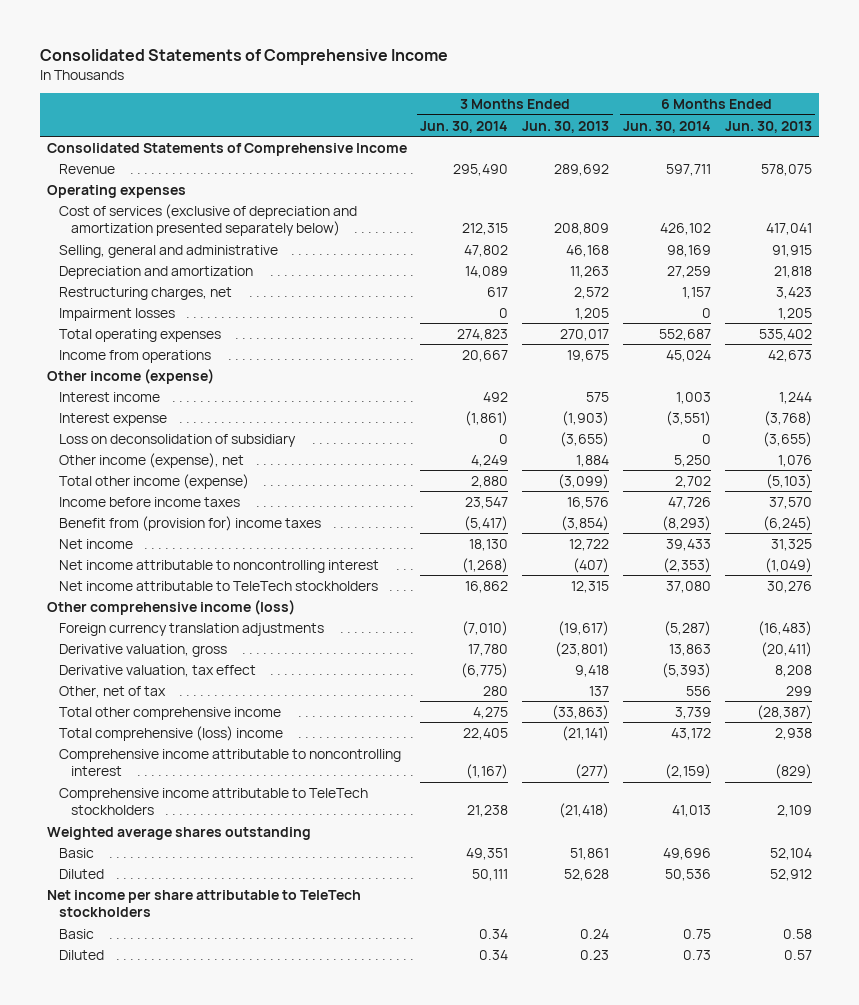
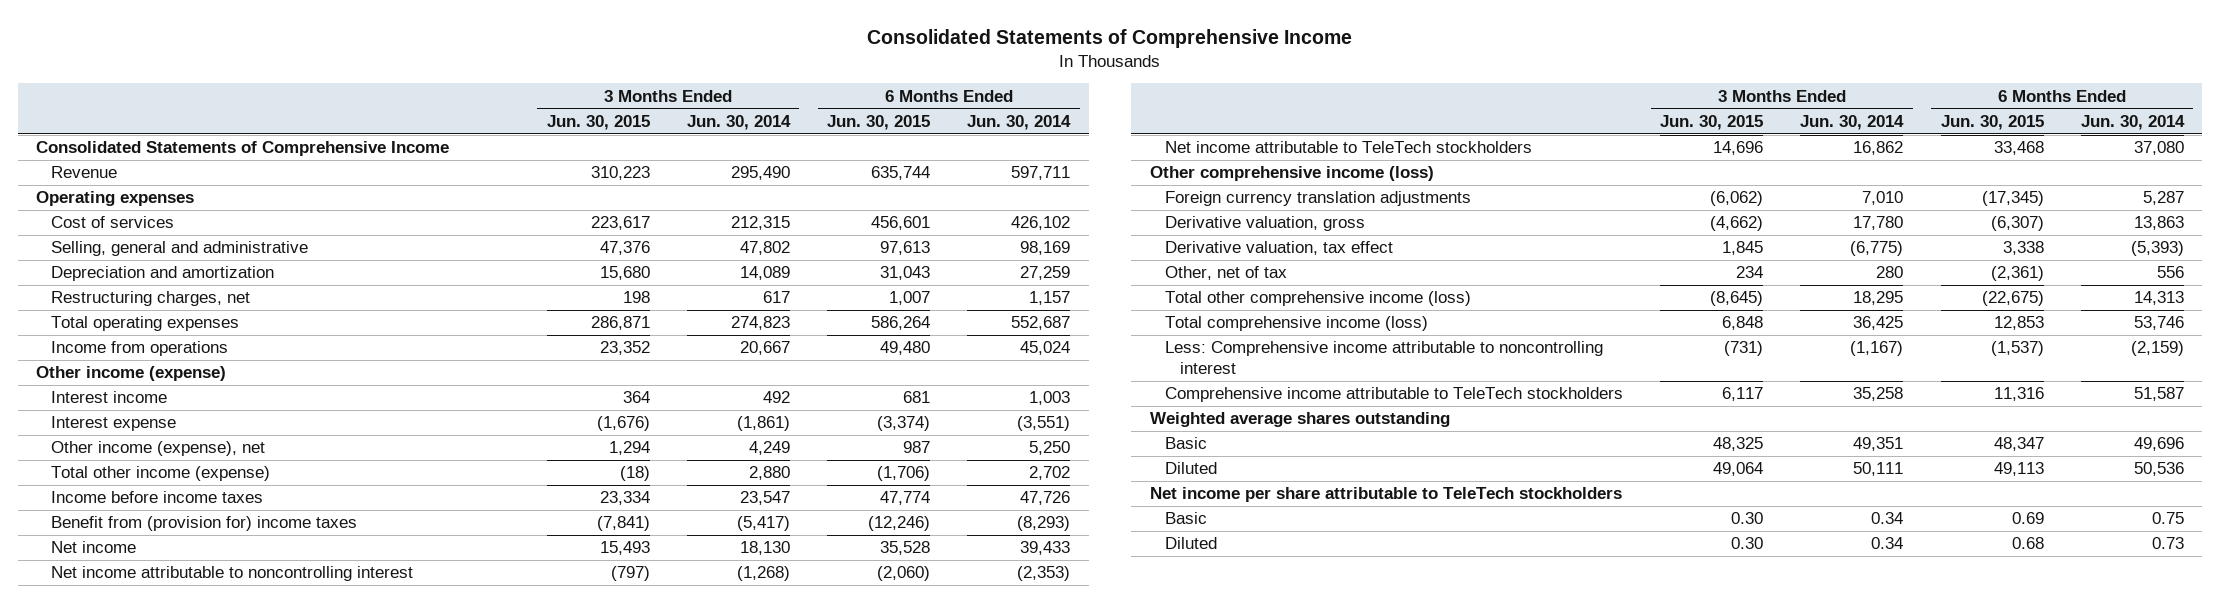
[522,120,610,133] Jun. 30, 2013 -> none
[724,120,812,133] Jun. 30, 2013 -> none
none -> [546,115,650,131] Jun. 30, 2015
none -> [827,115,931,131] Jun. 30, 2015
[59,203,358,237] Cost of services (exclusive of depreciation and amortization presented separately below) -> [51,216,175,229] Cost of services
[59,307,176,321] Impairment losses -> none
[59,433,297,447] Loss on deconsolidation of subsidiary -> none
[462,620,509,636] (7,010) -> [1862,191,1904,206] 7,010
[664,620,712,636] (5,287) -> [2142,191,2184,206] 5,287
[59,706,282,720] Total other comprehensive income -> [1164,291,1471,307] Total other comprehensive income (loss)
[473,706,509,719] 4,275 -> [1853,291,1904,306] 18,295
[675,706,712,719] 3,739 -> [2133,291,2184,306] 14,313
[59,725,284,741] Total comprehensive (loss) income -> [1164,316,1428,332] Total comprehensive income (loss)
[463,727,509,740] 22,405 -> [1853,316,1904,331] 36,425
[671,727,712,740] 43,172 -> [2133,316,2184,331] 53,746
[59,748,402,777] Comprehensive income attributable to noncontrolling interest -> [1164,341,1603,375] Less: Comprehensive income attributable to noncontrolling interest
[467,805,509,818] 21,238 -> [1853,387,1904,402] 35,258
[672,805,712,818] 41,013 -> [2133,387,2184,402] 51,587

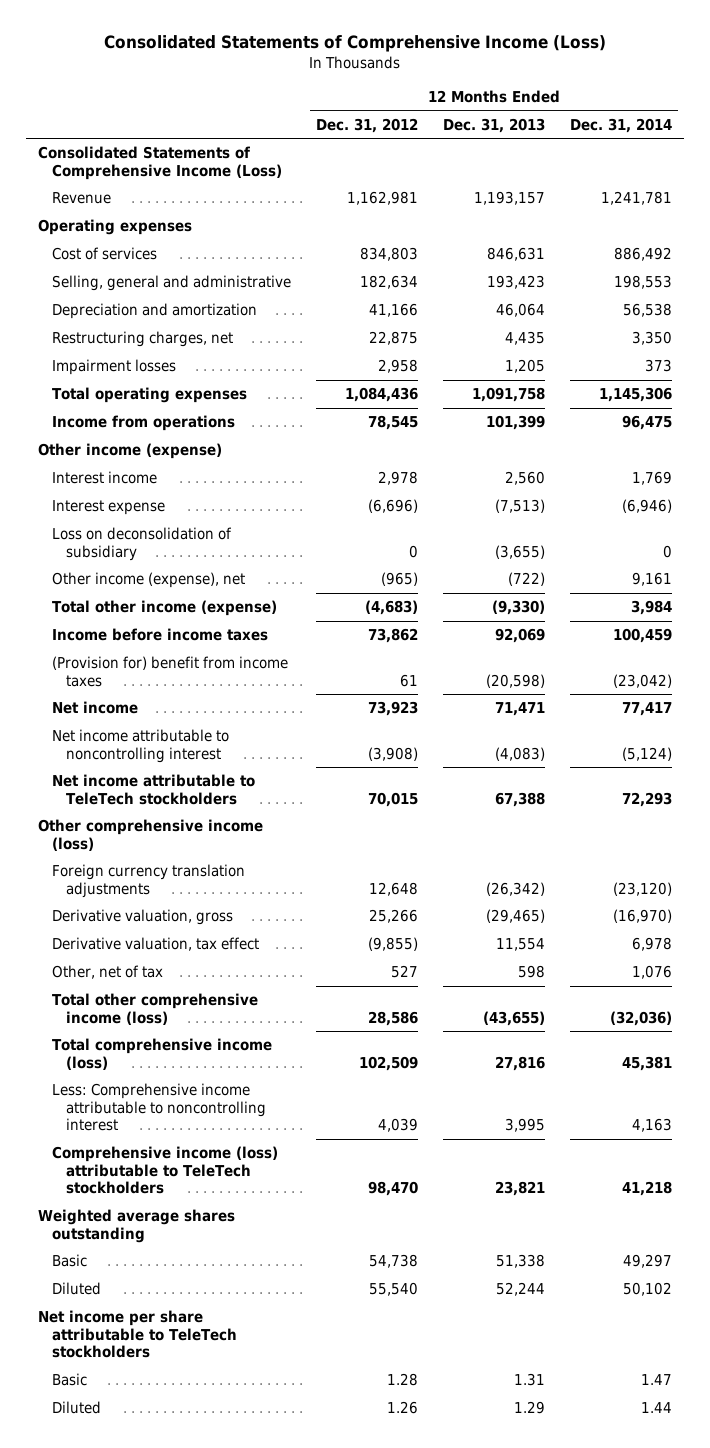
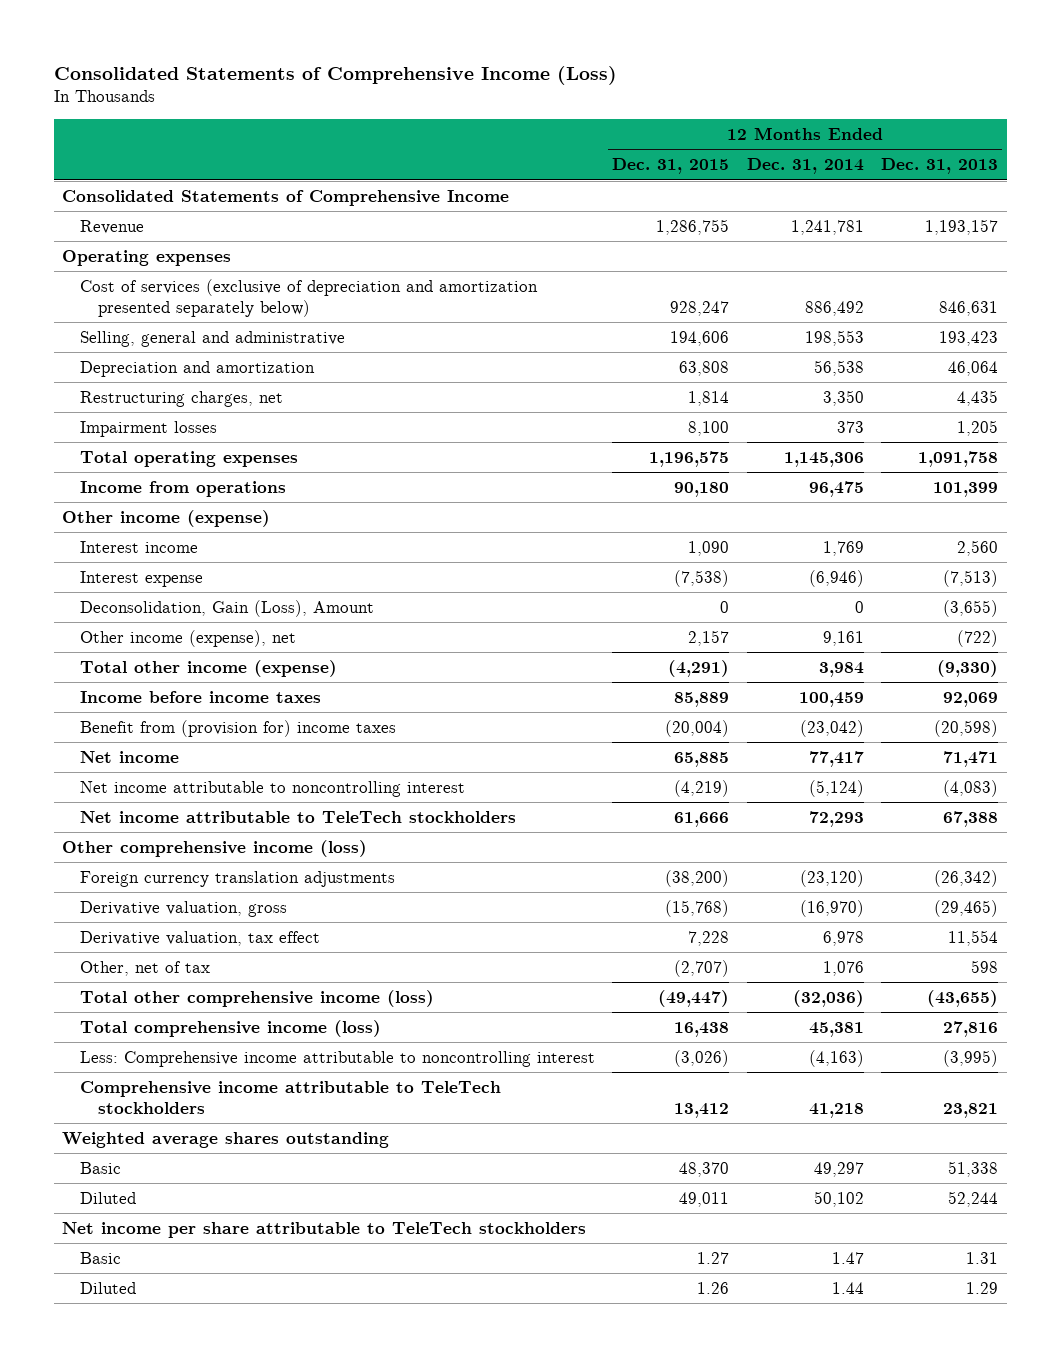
[315,117,418,133] Dec. 31, 2012 -> none
none -> [612,158,730,175] Dec. 31, 2015
[38,146,282,180] Consolidated Statements of Comprehensive Income (Loss) -> [62,189,510,206] Consolidated Statements of Comprehensive Income
[51,247,157,261] Cost of services -> [80,278,539,317] Cost of services (exclusive of depreciation and amortization presented separately below)
[51,527,232,561] Loss on deconsolidation of subsidiary -> [80,599,375,617] Deconsolidation, Gain (Loss), Amount
[51,656,288,687] (Provision for) benefit from income taxes -> [80,719,397,737] Benefit from (provision for) income taxes
[504,1118,545,1133] 3,995 -> [943,1049,999,1067] (3,995)
[631,1118,672,1133] 4,163 -> [808,1049,864,1067] (4,163)
[51,1146,278,1195] Comprehensive income (loss) attributable to TeleTech stockholders -> [80,1080,502,1114] Comprehensive income attributable to TeleTech stockholders

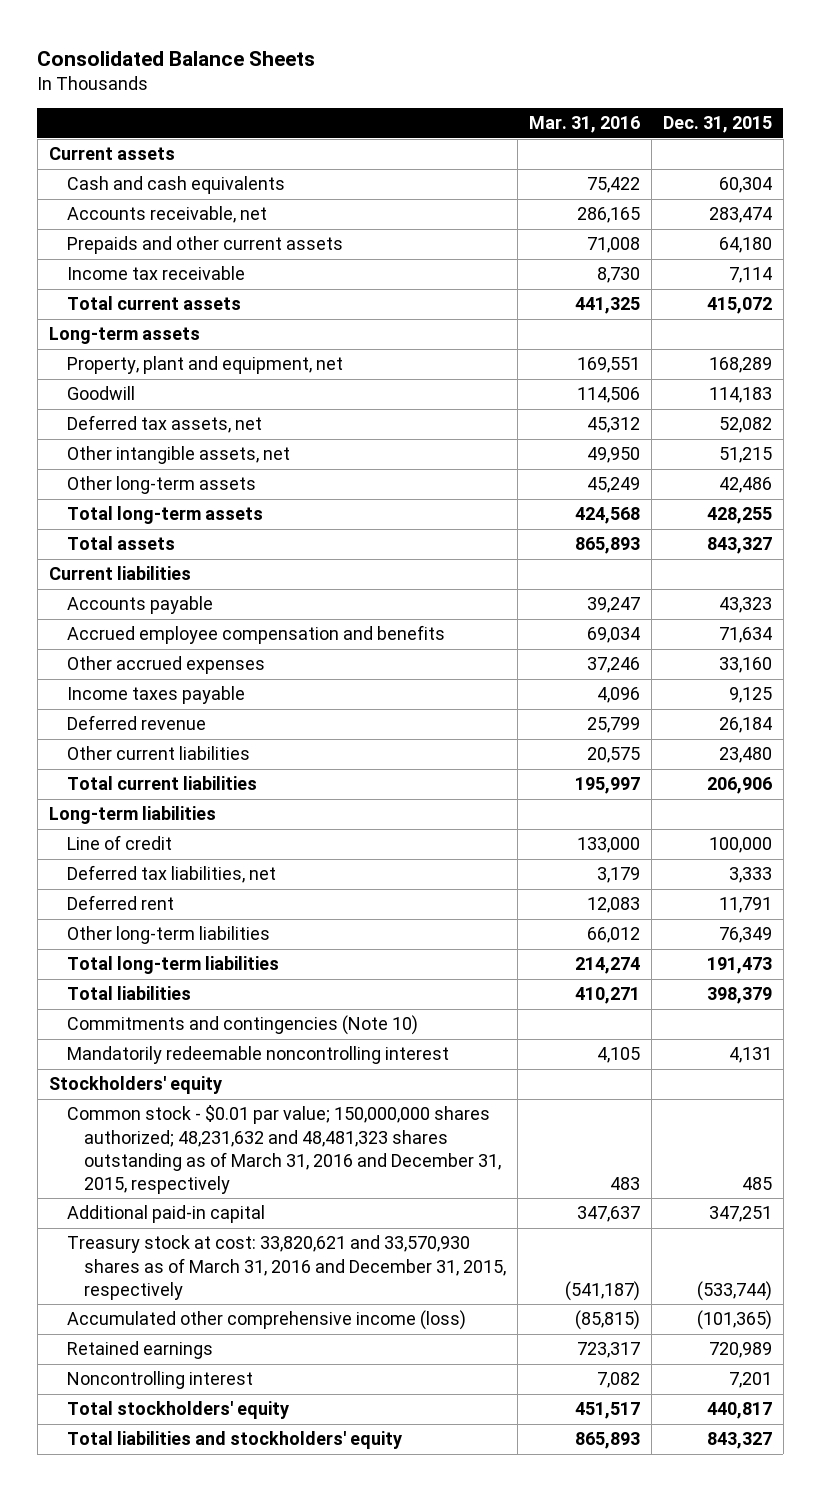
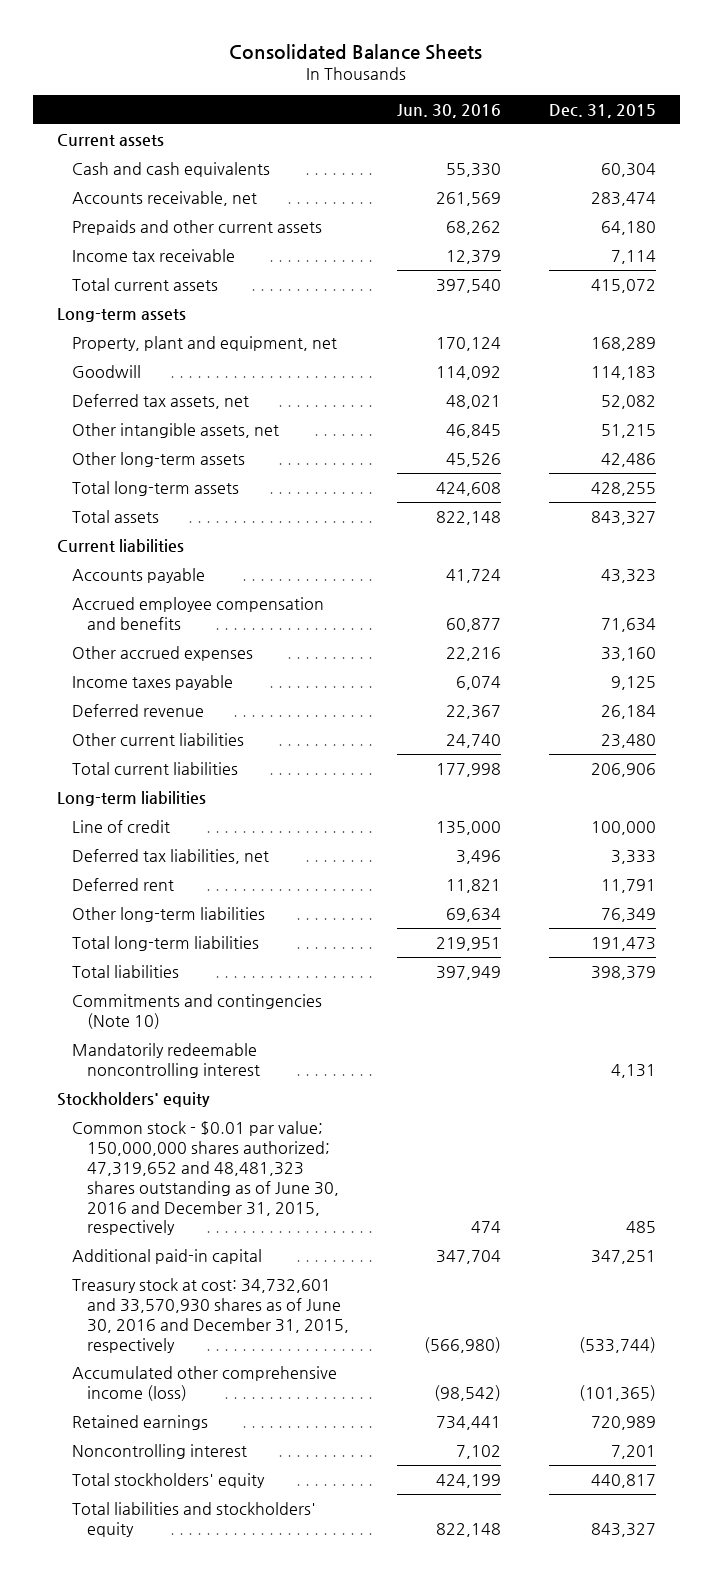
[529,116,641,134] Mar. 31, 2016 -> none
none -> [396,104,501,119] Jun. 30, 2016
[66,1105,502,1194] Common stock - $0.01 par value; 150,000,000 shares authorized; 48,231,632 and 48,481,323 shares outstanding as of March 31, 2016 and December 31, 2015, respectively -> [71,1120,339,1236] Common stock - $0.01 par value; 150,000,000 shares authorized; 47,319,652 and 48,481,323 shares outstanding as of June 30, 2016 and December 31, 2015, respectively
[66,1235,507,1300] Treasury stock at cost: 33,820,621 and 33,570,930 shares as of March 31, 2016 and December 31, 2015, respectively -> [71,1277,349,1353] Treasury stock at cost: 34,732,601 and 33,570,930 shares as of June 30, 2016 and December 31, 2015, respectively

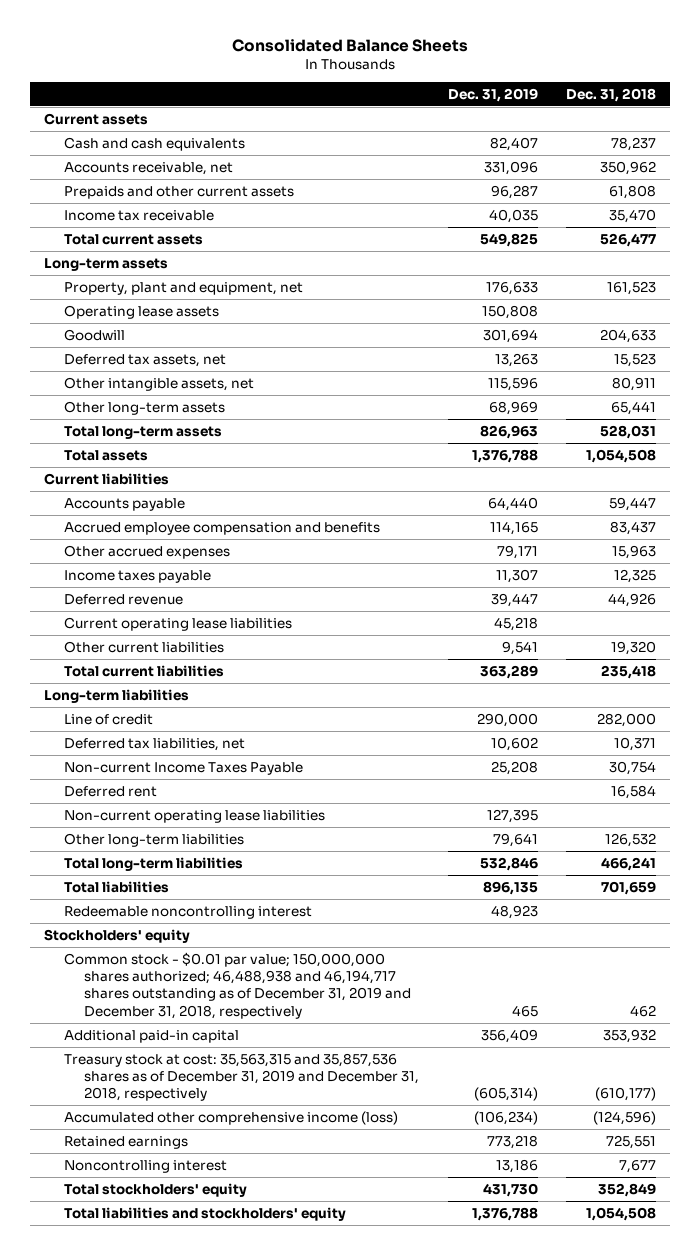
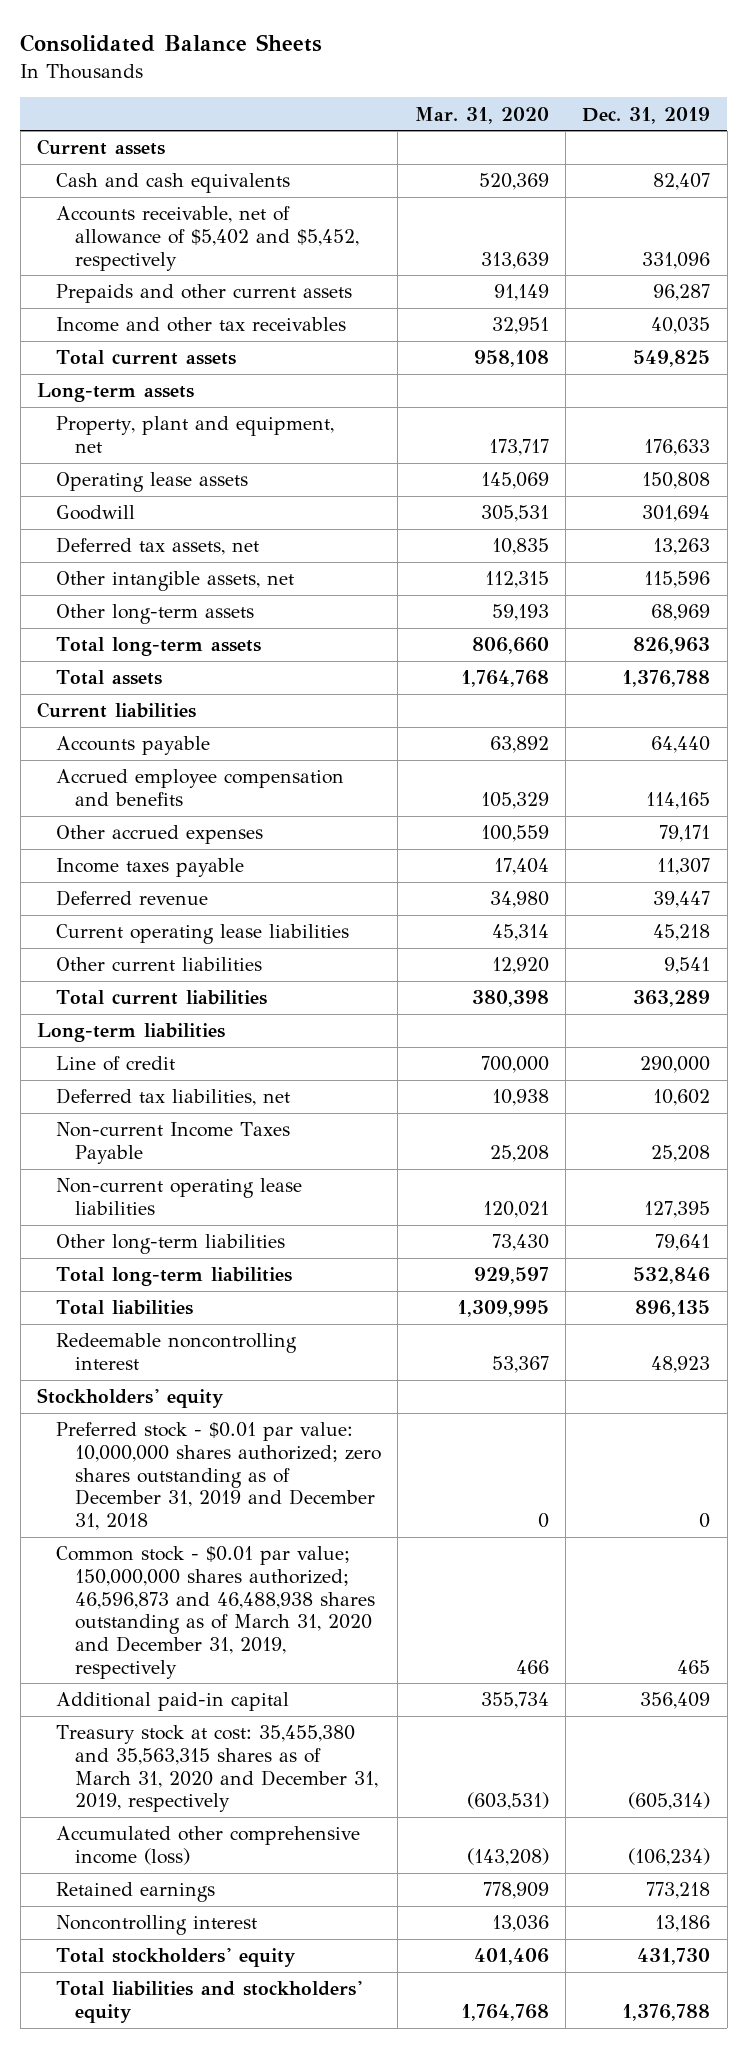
[566,87,657,102] Dec. 31, 2018 -> none
none -> [414,106,549,124] Mar. 31, 2020
[64,161,234,175] Accounts receivable, net -> [56,206,359,271] Accounts receivable, net of allowance of $5,402 and $5,452, respectively
[64,209,215,221] Income tax receivable -> [56,317,347,333] Income and other tax receivables
[64,785,158,797] Deferred rent -> none
none -> [56,1422,381,1530] Preferred stock - $0.01 par value: 10,000,000 shares authorized; zero shares outstanding as of December 31, 2019 and December 31, 2018
[64,951,412,1019] Common stock - $0.01 par value; 150,000,000 shares authorized; 46,488,938 and 46,194,717 shares outstanding as of December 31, 2019 and December 31, 2018, respectively -> [56,1546,375,1679] Common stock - $0.01 par value; 150,000,000 shares authorized; 46,596,873 and 46,488,938 shares outstanding as of March 31, 2020 and December 31, 2019, respectively
[64,1052,420,1102] Treasury stock at cost: 35,563,315 and 35,857,536 shares as of December 31, 2019 and December 31, 2018, respectively -> [56,1725,378,1813] Treasury stock at cost: 35,455,380 and 35,563,315 shares as of March 31, 2020 and December 31, 2019, respectively

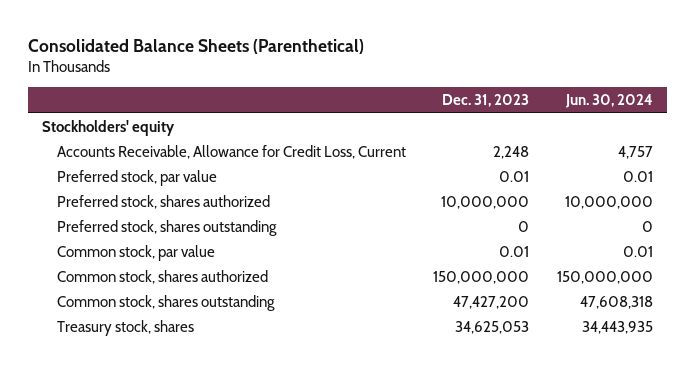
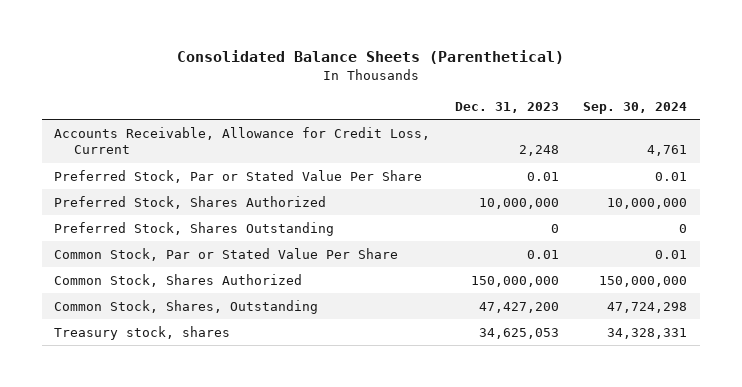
[564,94,653,109] Jun. 30, 2024 -> none
none -> [583,102,688,115] Sep. 30, 2024
[41,119,175,136] Stockholders' equity -> none
[56,169,217,186] Preferred stock, par value -> [54,169,423,183] Preferred Stock, Par or Stated Value Per Share
[56,194,270,209] Preferred stock, shares authorized -> [54,195,327,209] Preferred Stock, Shares Authorized
[56,219,277,236] Preferred stock, shares outstanding -> [54,221,335,236] Preferred Stock, Shares Outstanding
[56,244,215,261] Common stock, par value -> [54,247,399,261] Common Stock, Par or Stated Value Per Share
[56,269,268,284] Common stock, shares authorized -> [54,273,303,287] Common Stock, Shares Authorized
[56,294,275,311] Common stock, shares outstanding -> [54,299,319,314] Common Stock, Shares, Outstanding

